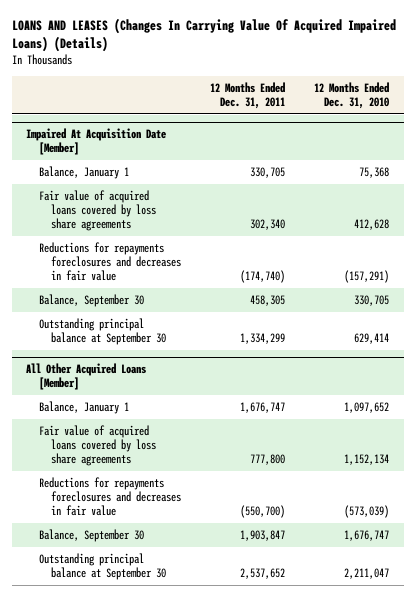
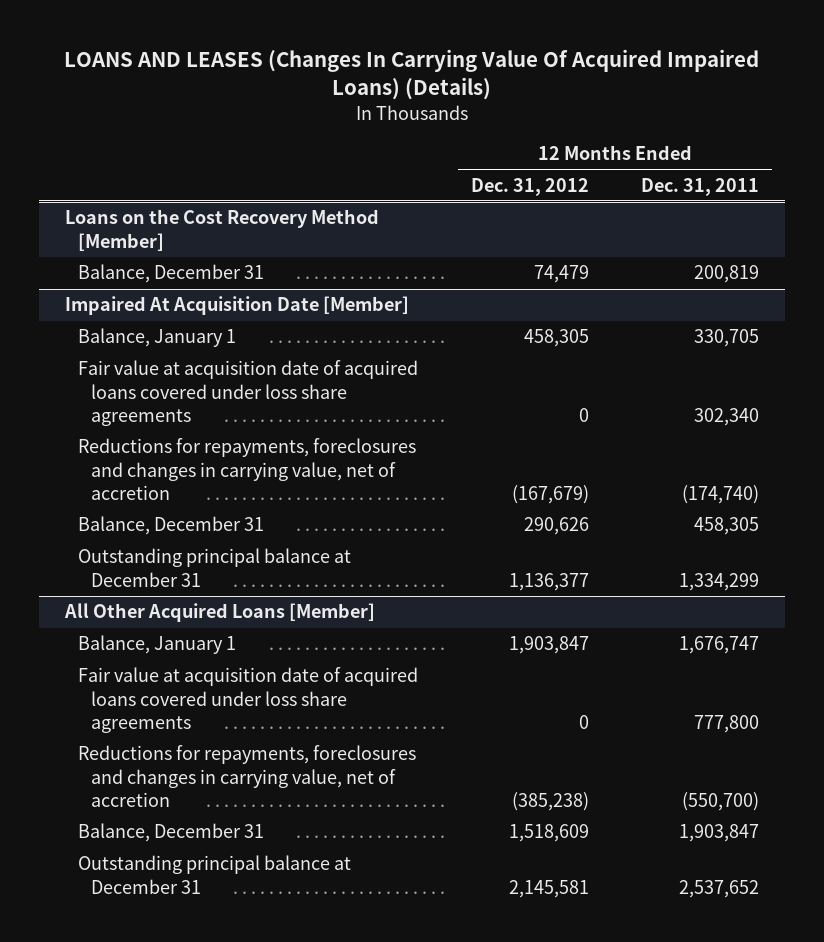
[314,81,390,110] 12 Months Ended Dec. 31, 2010 -> none
none -> [470,177,589,196] Dec. 31, 2012
none -> [65,209,380,251] Loans on the Cost Recovery Method [Member]
none -> [78,264,265,284] Balance, December 31
[38,189,156,232] Fair value of acquired loans covered by loss share agreements -> [78,360,419,427] Fair value at acquisition date of acquired loans covered under loss share agreements
[38,241,181,282] Reductions for repayments foreclosures and decreases in fair value -> [78,438,417,501] Reductions for repayments, foreclosures and changes in carrying value, net of accretion
[38,293,144,307] Balance, September 30 -> [78,516,265,536] Balance, December 31
[38,317,166,346] Outstanding principal balance at September 30 -> [78,548,352,587] Outstanding principal balance at December 31
[38,424,156,467] Fair value of acquired loans covered by loss share agreements -> [78,667,419,734] Fair value at acquisition date of acquired loans covered under loss share agreements
[38,476,181,517] Reductions for repayments foreclosures and decreases in fair value -> [78,745,417,808] Reductions for repayments, foreclosures and changes in carrying value, net of accretion
[38,528,144,542] Balance, September 30 -> [78,823,265,843] Balance, December 31
[38,552,166,581] Outstanding principal balance at September 30 -> [78,855,352,894] Outstanding principal balance at December 31

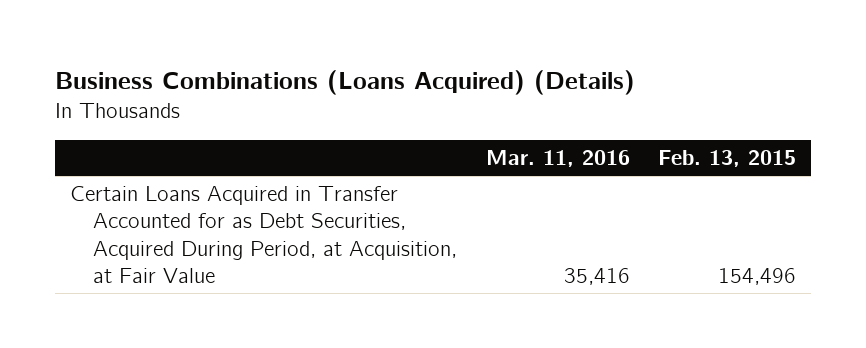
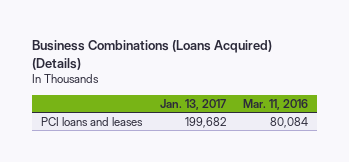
[658,149,797,167] Feb. 13, 2015 -> none
none -> [159,98,226,110] Jan. 13, 2017
[69,185,457,283] Certain Loans Acquired in Transfer Accounted for as Debt Securities, Acquired During Period, at Acquisition, at Fair Value -> none
none -> [41,116,144,126] PCI loans and leases

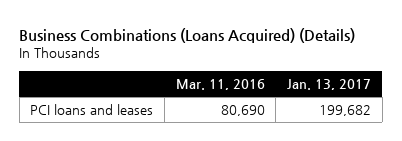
[270,116,309,128] 80,084 -> [220,105,265,117] 80,690

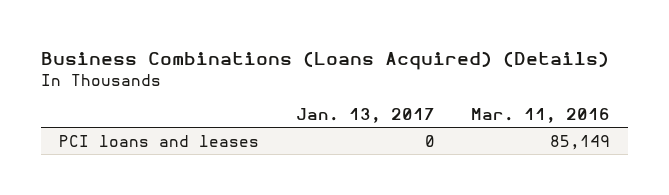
[220,105,265,117] 80,690 -> [549,135,610,151] 85,149
[319,105,372,117] 199,682 -> [424,135,435,148] 0

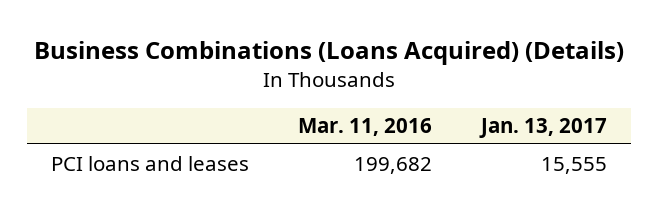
[424,135,435,148] 0 -> [540,156,607,174] 15,555
[549,135,610,151] 85,149 -> [354,156,433,174] 199,682

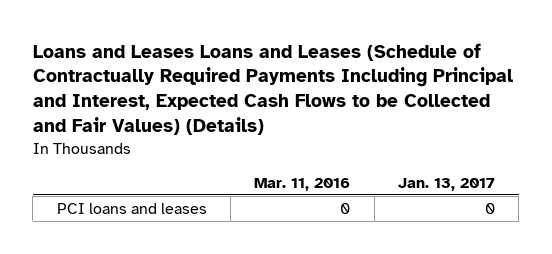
[34,40,625,65] Business Combinations (Loans Acquired) (Details) -> [32,42,513,135] Loans and Leases Loans and Leases (Schedule of Contractually Required Payments Including Principal and Interest, Expected Cash Flows to be Collected and Fair Values) (Details)
[354,156,433,174] 199,682 -> [340,203,351,215] 0
[540,156,607,174] 15,555 -> [485,203,496,215] 0

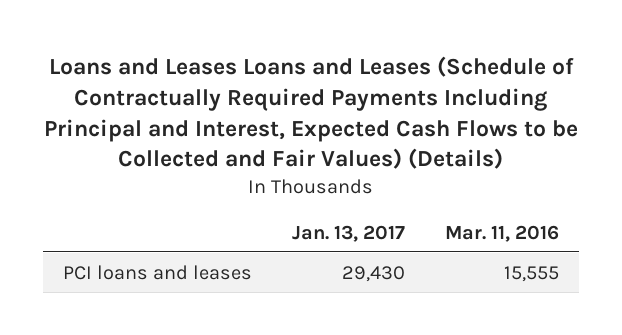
[340,203,351,215] 0 -> [503,265,559,282] 15,555
[485,203,496,215] 0 -> [341,265,405,282] 29,430

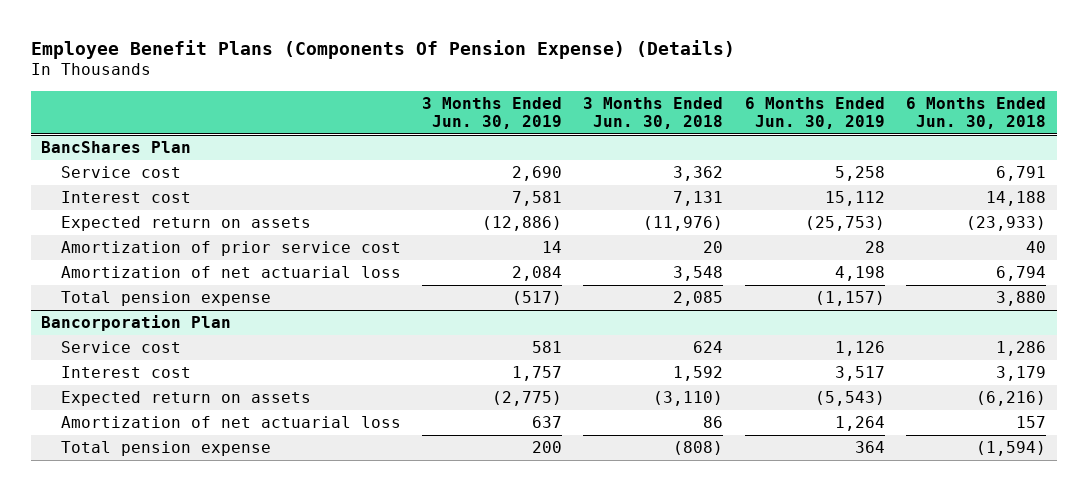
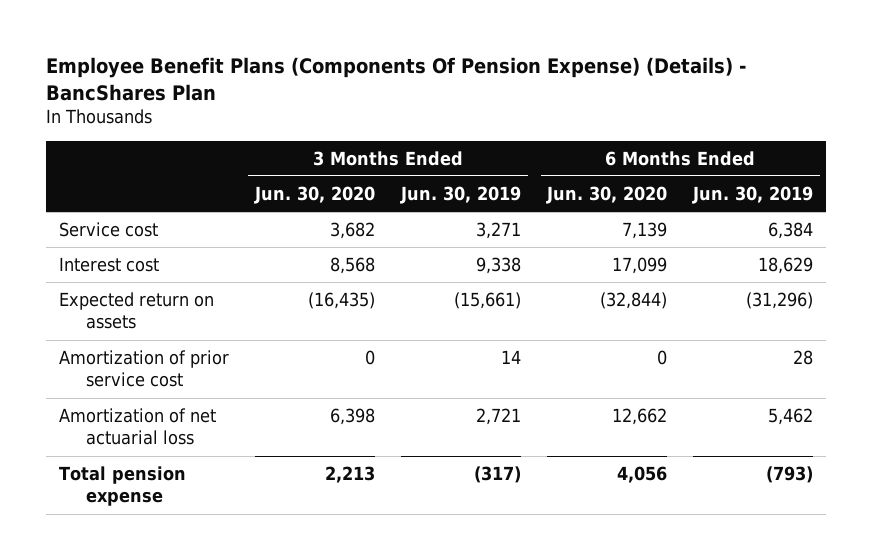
[30,39,735,59] Employee Benefit Plans (Components Of Pension Expense) (Details) -> [45,56,746,101] Employee Benefit Plans (Components Of Pension Expense) (Details) - BancShares Plan
[583,96,724,129] 3 Months Ended Jun. 30, 2018 -> none
[906,96,1047,129] 6 Months Ended Jun. 30, 2018 -> none
none -> [253,186,375,205] Jun. 30, 2020
none -> [546,186,668,205] Jun. 30, 2020
[41,140,192,153] BancShares Plan -> none
[512,165,563,181] 2,690 -> [475,222,521,240] 3,271
[834,165,885,181] 5,258 -> [768,222,814,240] 6,384
[512,190,563,206] 7,581 -> [475,257,521,275] 9,338
[824,190,885,206] 15,112 -> [758,257,814,275] 18,629
[482,215,563,231] (12,886) -> [453,292,521,310] (15,661)
[804,215,885,231] (25,753) -> [746,292,814,310] (31,296)
[41,314,232,331] Bancorporation Plan -> none
[60,340,181,353] Service cost -> none
[60,365,191,378] Interest cost -> none
[60,390,311,406] Expected return on assets -> none
[60,415,401,428] Amortization of net actuarial loss -> none
[60,440,271,456] Total pension expense -> none
[512,265,563,281] 2,084 -> [475,408,521,426] 2,721
[834,265,885,281] 4,198 -> [768,408,814,426] 5,462
[512,290,563,305] (517) -> [473,466,521,484] (317)
[814,290,885,306] (1,157) -> [766,466,814,484] (793)

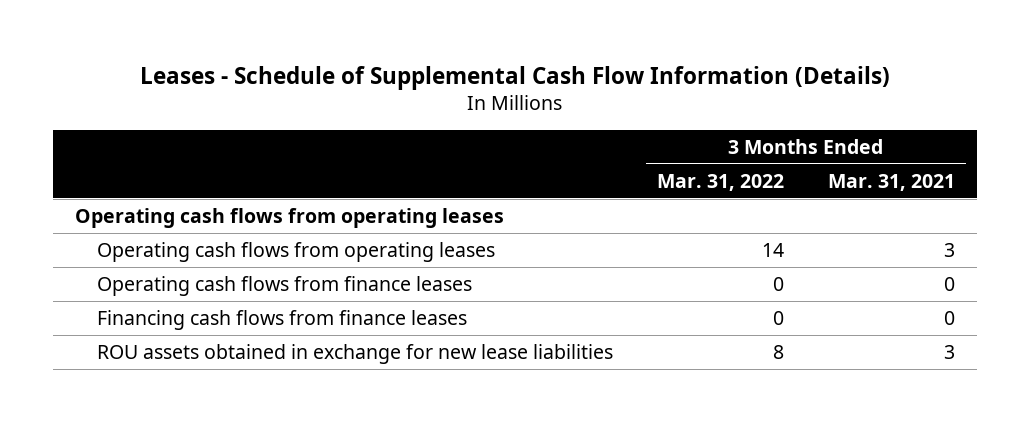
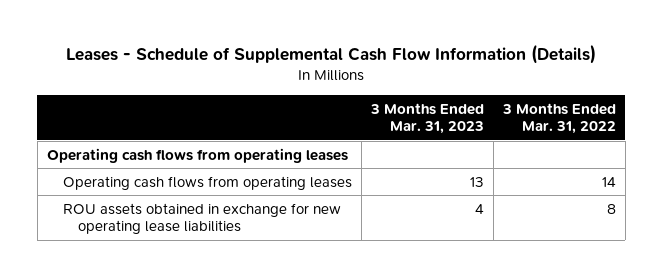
[827,173,955,191] Mar. 31, 2021 -> none
none -> [369,102,484,135] 3 Months Ended Mar. 31, 2023
[97,276,473,297] Operating cash flows from finance leases -> none
[97,310,468,331] Financing cash flows from finance leases -> none
[97,344,614,365] ROU assets obtained in exchange for new lease liabilities -> [62,202,341,235] ROU assets obtained in exchange for new operating lease liabilities

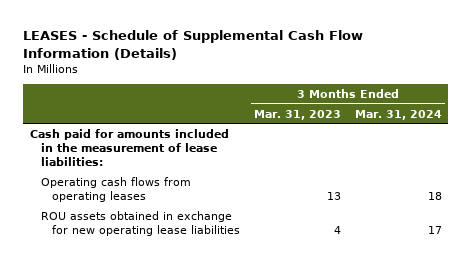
[66,44,597,65] Leases - Schedule of Supplemental Cash Flow Information (Details) -> [23,30,364,60] LEASES - Schedule of Supplemental Cash Flow Information (Details)
[501,102,616,135] 3 Months Ended Mar. 31, 2022 -> none
none -> [354,109,442,120] Mar. 31, 2024
[46,147,348,163] Operating cash flows from operating leases -> [29,128,229,166] Cash paid for amounts included in the measurement of lease liabilities:

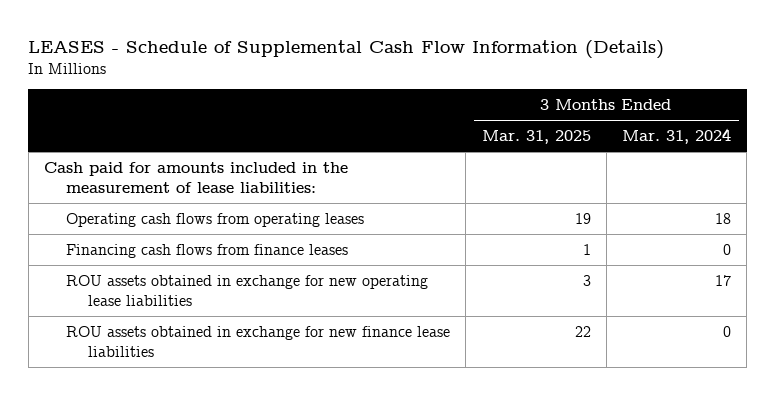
[254,109,342,120] Mar. 31, 2023 -> none
none -> [481,130,591,145] Mar. 31, 2025
none -> [65,243,348,258] Financing cash flows from finance leases
none -> [65,325,450,358] ROU assets obtained in exchange for new finance lease liabilities

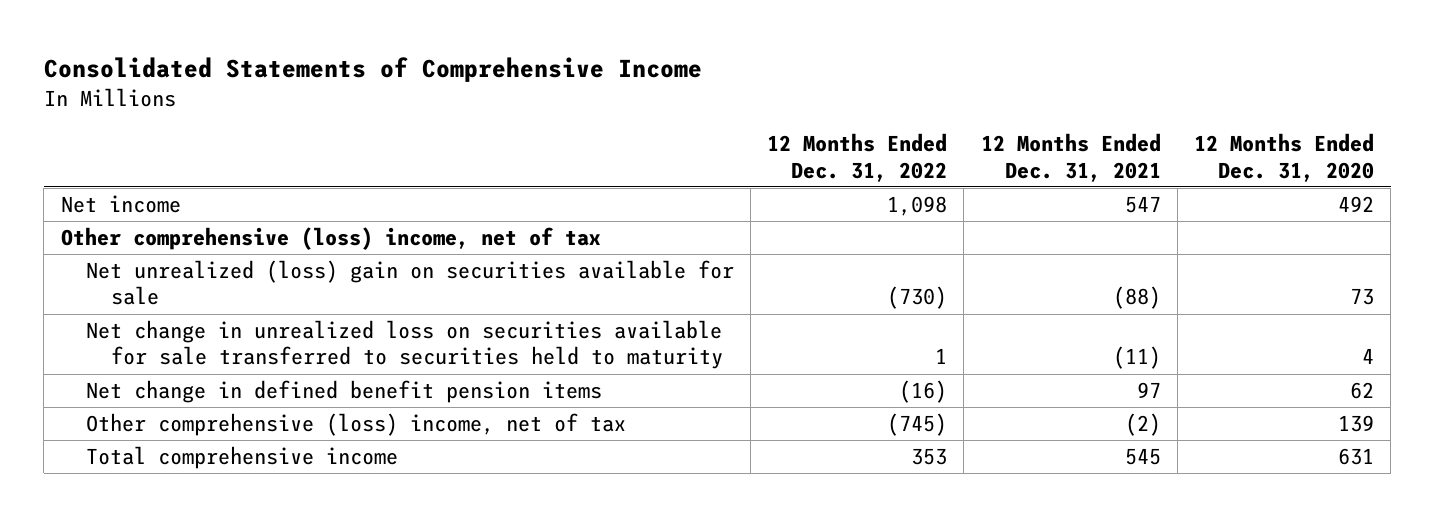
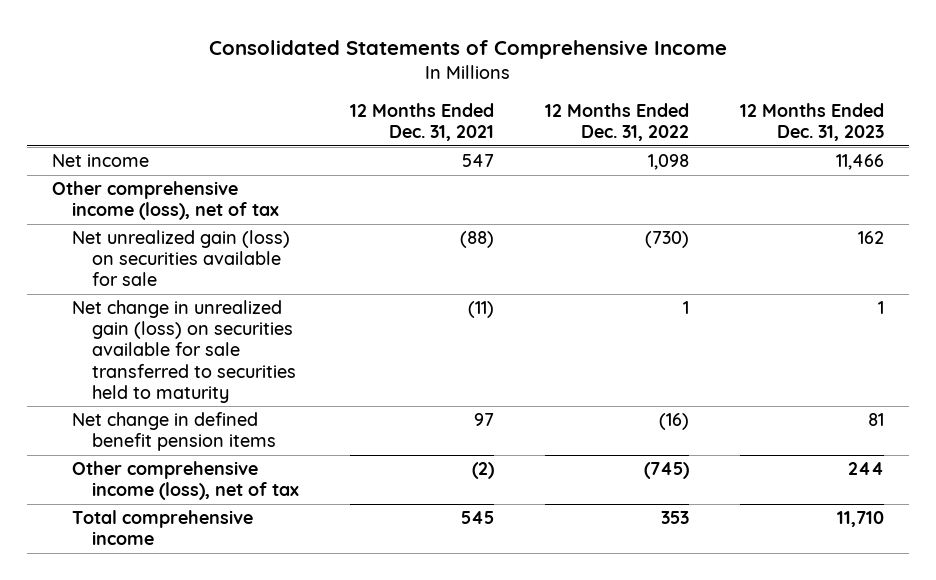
[1194,133,1375,182] 12 Months Ended Dec. 31, 2020 -> none
none -> [739,102,884,142] 12 Months Ended Dec. 31, 2023
[60,227,601,251] Other comprehensive (loss) income, net of tax -> [52,181,279,221] Other comprehensive income (loss), net of tax
[85,260,734,306] Net unrealized (loss) gain on securities available for sale -> [71,230,290,287] Net unrealized gain (loss) on securities available for sale
[85,320,723,370] Net change in unrealized loss on securities available for sale transferred to securities held to maturity -> [71,300,296,403] Net change in unrealized gain (loss) on securities available for sale transferred to securities held to maturity
[85,413,626,437] Other comprehensive (loss) income, net of tax -> [71,461,299,501] Other comprehensive income (loss), net of tax

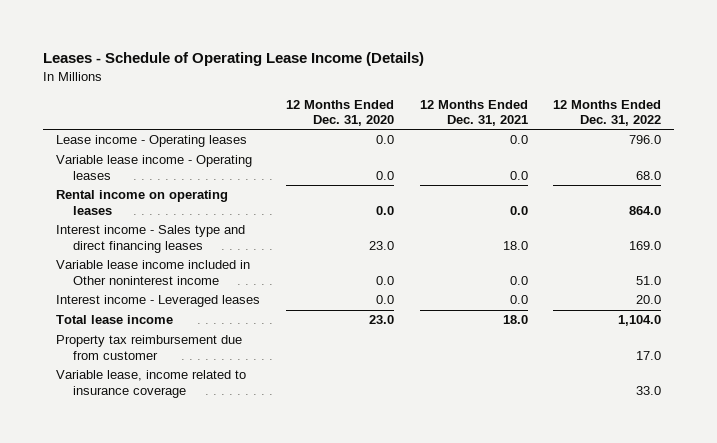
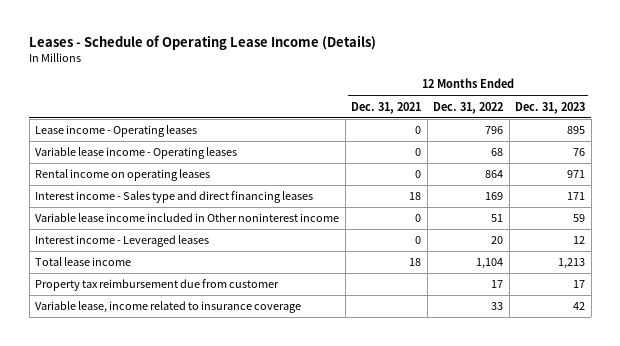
[285,99,394,126] 12 Months Ended Dec. 31, 2020 -> none
none -> [515,101,586,114] Dec. 31, 2023
[509,135,528,145] 0.0 -> [415,126,422,135] 0
[629,135,662,145] 796.0 -> [485,126,504,135] 796
[509,170,528,180] 0.0 -> [415,148,422,157] 0
[636,170,662,180] 68.0 -> [491,148,504,157] 68
[509,205,528,215] 0.0 -> [415,170,422,179] 0
[629,205,662,215] 864.0 -> [485,170,504,179] 864
[502,240,528,250] 18.0 -> [409,192,422,201] 18
[629,240,662,250] 169.0 -> [485,192,504,201] 169
[509,275,528,285] 0.0 -> [415,214,422,223] 0
[636,275,662,285] 51.0 -> [491,214,504,223] 51
[509,295,528,305] 0.0 -> [415,236,422,245] 0
[636,295,662,305] 20.0 -> [491,236,504,245] 20
[502,315,528,325] 18.0 -> [409,258,422,267] 18
[618,315,662,327] 1,104.0 -> [476,258,504,270] 1,104
[636,350,662,360] 17.0 -> [491,280,504,289] 17
[636,385,662,395] 33.0 -> [491,302,504,311] 33

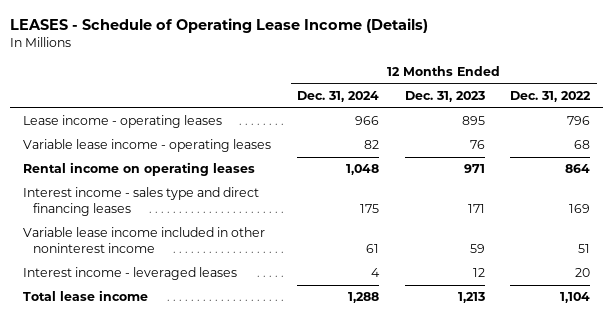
[29,34,377,50] Leases - Schedule of Operating Lease Income (Details) -> [10,17,429,33] LEASES - Schedule of Operating Lease Income (Details)
[351,101,422,114] Dec. 31, 2021 -> none
none -> [297,90,380,102] Dec. 31, 2024
[35,125,198,138] Lease income - Operating leases -> [23,115,223,129] Lease income - operating leases
[35,147,238,160] Variable lease income - Operating leases -> [23,139,272,153] Variable lease income - operating leases
[35,191,314,204] Interest income - Sales type and direct financing leases -> [23,187,260,217] Interest income - sales type and direct financing leases
[35,213,340,223] Variable lease income included in Other noninterest income -> [23,227,266,254] Variable lease income included in other noninterest income
[35,235,210,248] Interest income - Leveraged leases -> [23,267,238,281] Interest income - leveraged leases
[35,279,280,292] Property tax reimbursement due from customer -> none
[35,301,302,314] Variable lease, income related to insurance coverage -> none

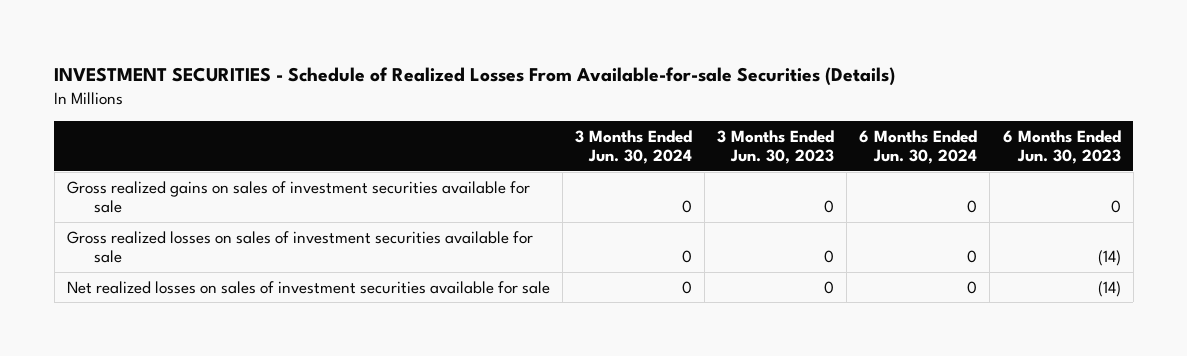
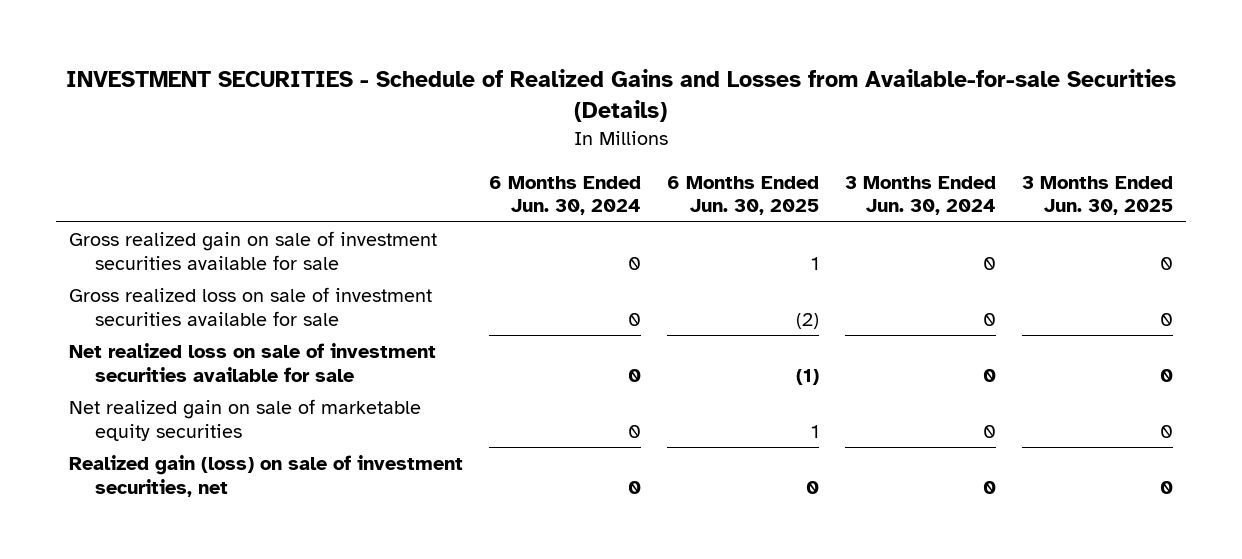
[54,66,896,86] INVESTMENT SECURITIES - Schedule of Realized Losses From Available-for-sale Securities (Details) -> [66,69,1177,123] INVESTMENT SECURITIES - Schedule of Realized Gains and Losses from Available-for-sale Securities (Details)
[717,129,835,165] 3 Months Ended Jun. 30, 2023 -> none
[1002,129,1121,165] 6 Months Ended Jun. 30, 2023 -> none
none -> [667,175,820,216] 6 Months Ended Jun. 30, 2025
none -> [1022,175,1174,216] 3 Months Ended Jun. 30, 2025
[66,180,530,214] Gross realized gains on sales of investment securities available for sale -> [69,231,438,270] Gross realized gain on sale of investment securities available for sale
[66,230,533,264] Gross realized losses on sales of investment securities available for sale -> [69,287,433,326] Gross realized loss on sale of investment securities available for sale
[66,280,550,294] Net realized losses on sales of investment securities available for sale -> [69,343,437,382] Net realized loss on sale of investment securities available for sale
none -> [69,399,422,441] Net realized gain on sale of marketable equity securities
none -> [69,455,464,497] Realized gain (loss) on sale of investment securities, net

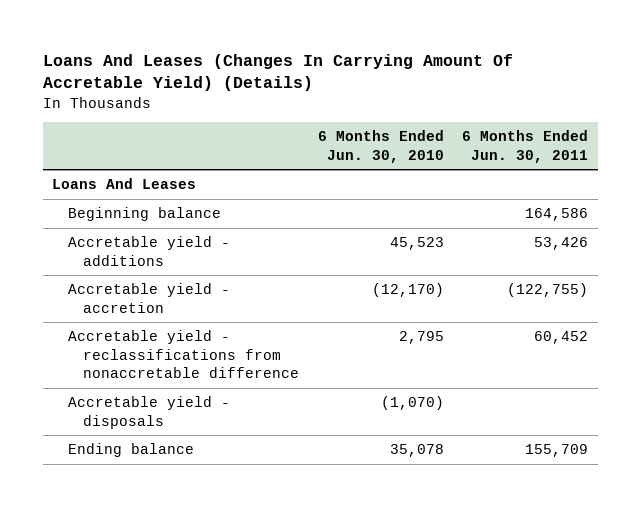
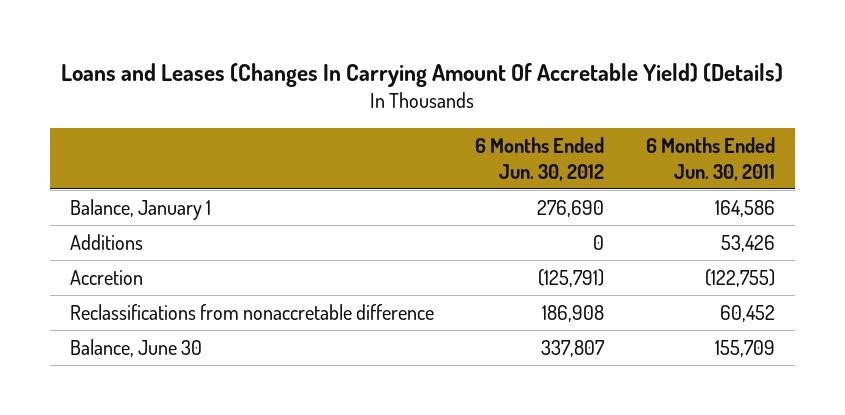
[42,53,513,92] Loans And Leases (Changes In Carrying Amount Of Accretable Yield) (Details) -> [61,62,784,87] Loans and Leases (Changes In Carrying Amount Of Accretable Yield) (Details)
[317,130,444,163] 6 Months Ended Jun. 30, 2010 -> none
none -> [475,137,605,181] 6 Months Ended Jun. 30, 2012
[52,178,197,190] Loans And Leases -> none
[67,396,230,429] Accretable yield - disposals -> none
[67,207,221,222] Beginning balance -> [70,198,212,220] Balance, January 1
[67,236,230,266] Accretable yield - additions -> [70,233,144,250] Additions
[67,283,230,313] Accretable yield - accretion -> [70,269,144,285] Accretion
[67,330,299,379] Accretable yield - reclassifications from nonaccretable difference -> [70,303,435,320] Reclassifications from nonaccretable difference
[67,443,194,458] Ending balance -> [70,338,203,357] Balance, June 30

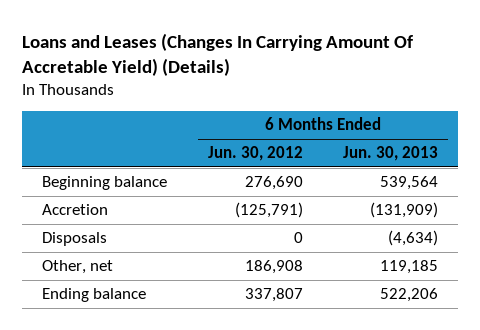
[645,137,775,181] 6 Months Ended Jun. 30, 2011 -> none
none -> [342,146,438,162] Jun. 30, 2013
[70,233,144,250] Additions -> none
[70,198,212,220] Balance, January 1 -> [42,176,168,191] Beginning balance
none -> [42,232,108,247] Disposals
[70,303,435,320] Reclassifications from nonaccretable difference -> [42,260,114,275] Other, net
[70,338,203,357] Balance, June 30 -> [42,288,147,303] Ending balance

